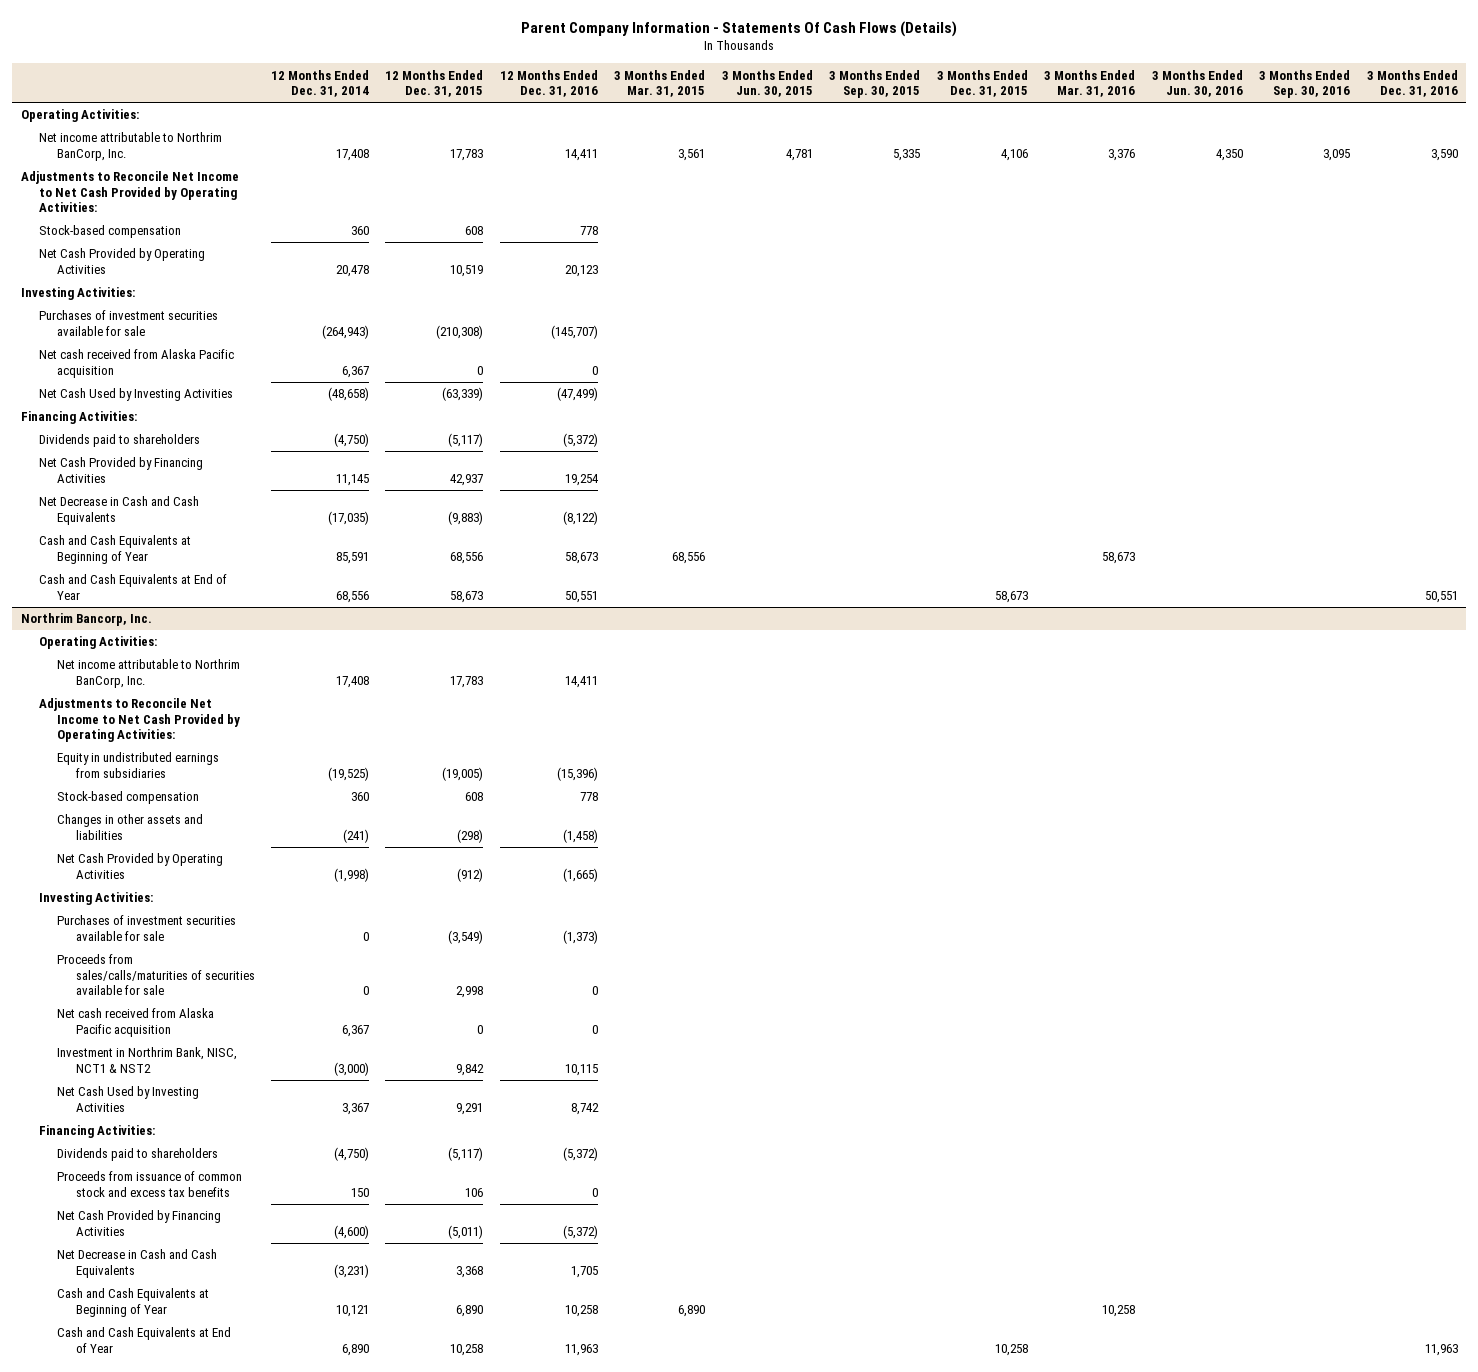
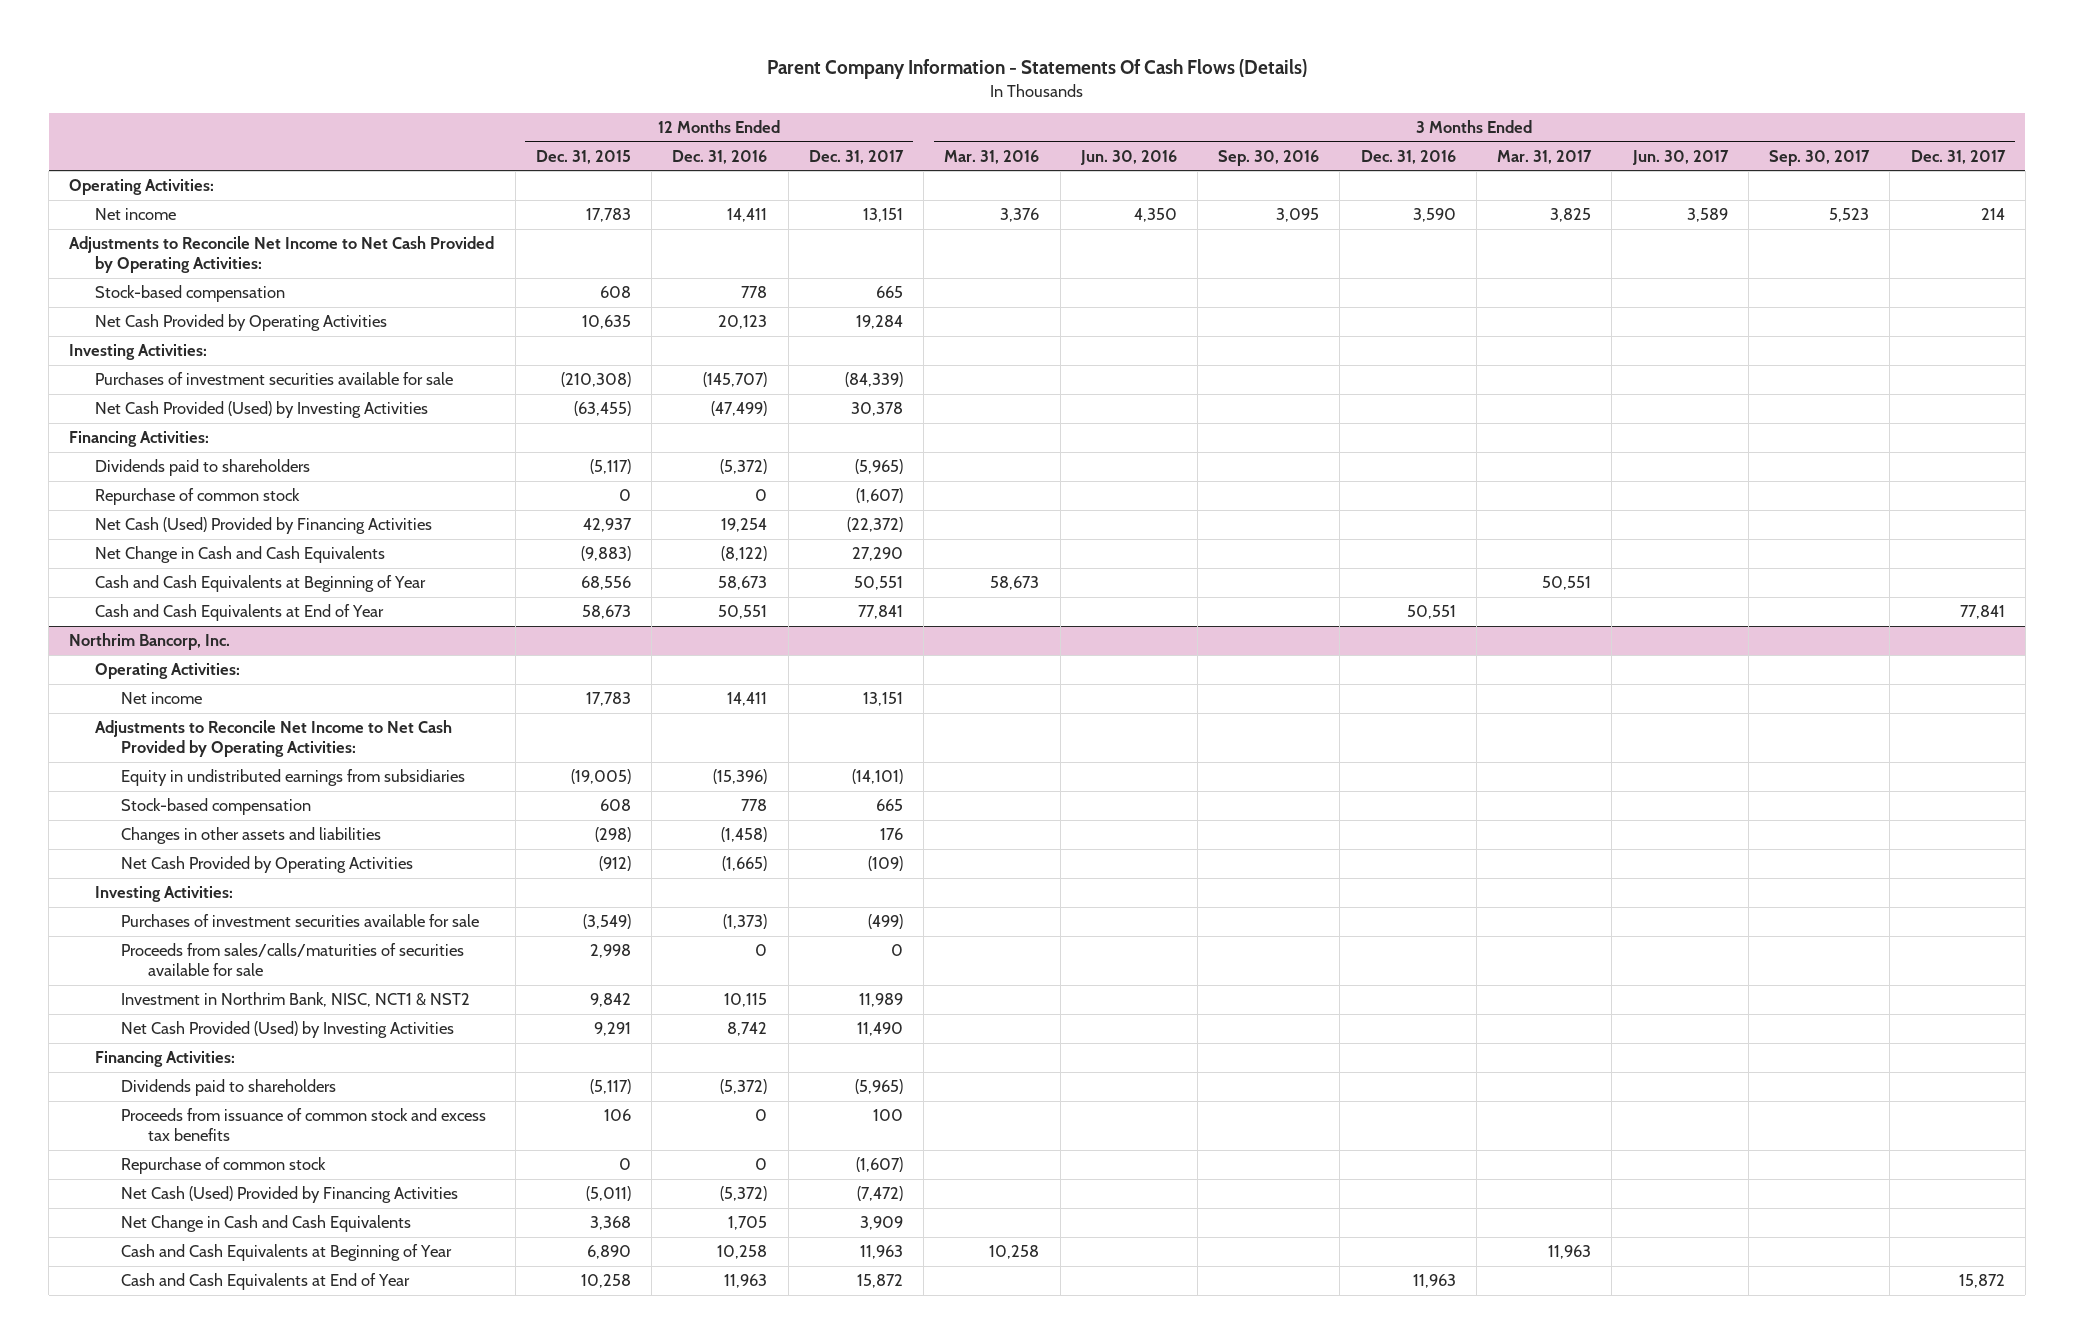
[271,69,370,98] 12 Months Ended Dec. 31, 2014 -> none
[614,69,706,98] 3 Months Ended Mar. 31, 2015 -> none
[721,69,813,98] 3 Months Ended Jun. 30, 2015 -> none
[829,69,921,99] 3 Months Ended Sep. 30, 2015 -> none
[936,69,1028,98] 3 Months Ended Dec. 31, 2015 -> none
none -> [808,149,904,164] Dec. 31, 2017
none -> [1497,149,1593,164] Mar. 31, 2017
none -> [1631,149,1729,165] Jun. 30, 2017
none -> [1769,149,1871,166] Sep. 30, 2017
none -> [1910,149,2006,164] Dec. 31, 2017
[38,132,222,161] Net income attributable to Northrim BanCorp, Inc. -> [95,208,177,221] Net income
[450,264,484,277] 10,519 -> [581,315,631,330] 10,635
[38,349,234,378] Net cash received from Alaska Pacific acquisition -> none
[38,388,233,402] Net Cash Used by Investing Activities -> [95,401,429,419] Net Cash Provided (Used) by Investing Activities
[442,387,484,402] (63,339) -> [573,401,631,417] (63,455)
none -> [95,488,301,506] Repurchase of common stock
[38,457,203,483] Net Cash Provided by Financing Activities -> [95,517,433,535] Net Cash (Used) Provided by Financing Activities
[38,496,199,525] Net Decrease in Cash and Cash Equivalents -> [95,546,386,564] Net Change in Cash and Cash Equivalents
[57,659,241,688] Net income attributable to Northrim BanCorp, Inc. -> [121,692,203,705] Net income
[57,1008,215,1037] Net cash received from Alaska Pacific acquisition -> none
[57,1086,200,1112] Net Cash Used by Investing Activities -> [121,1021,455,1039] Net Cash Provided (Used) by Investing Activities
none -> [121,1157,327,1175] Repurchase of common stock
[57,1210,222,1236] Net Cash Provided by Financing Activities -> [121,1186,459,1204] Net Cash (Used) Provided by Financing Activities
[57,1249,218,1278] Net Decrease in Cash and Cash Equivalents -> [121,1215,412,1233] Net Change in Cash and Cash Equivalents

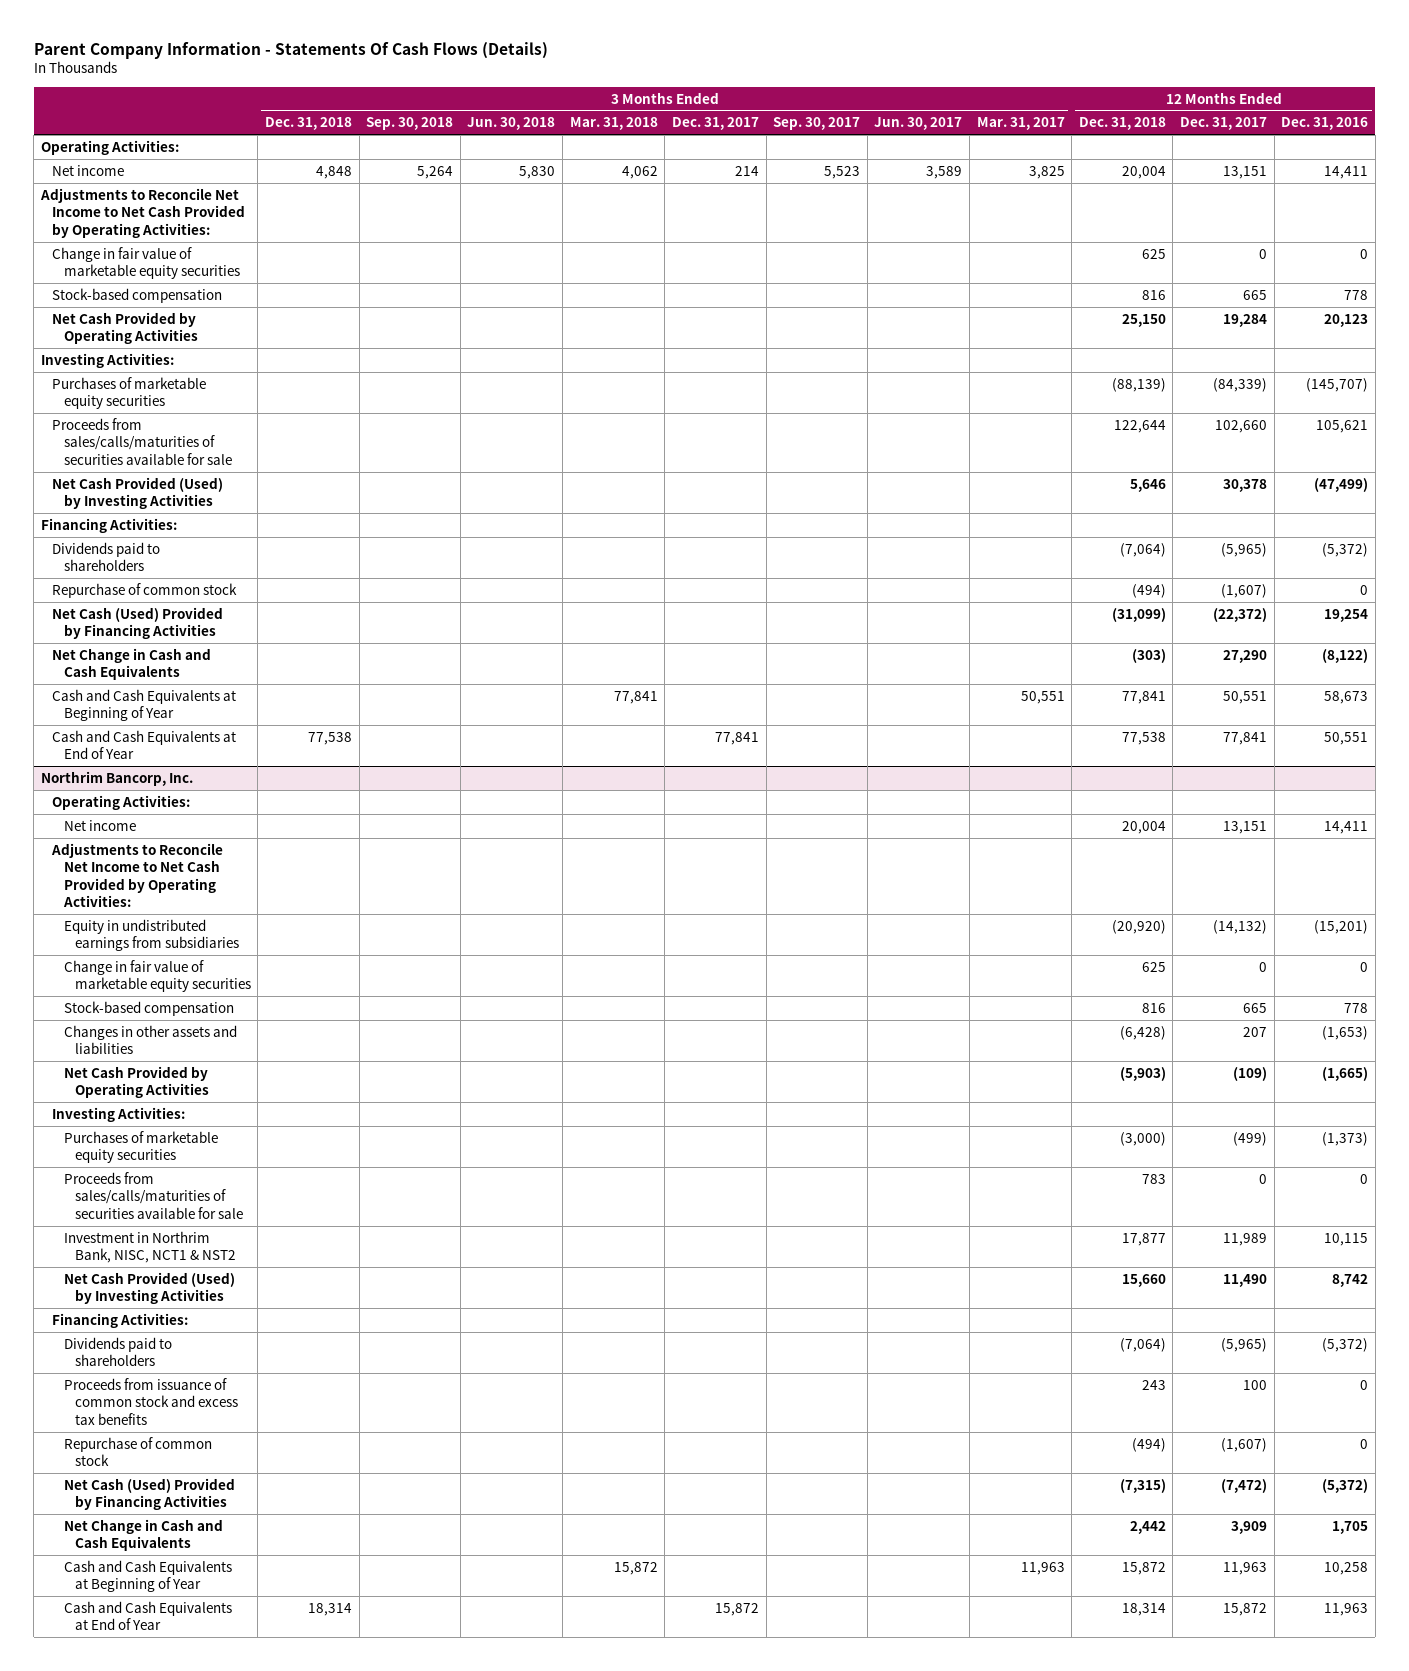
[535,149,631,164] Dec. 31, 2015 -> none
[944,149,1040,164] Mar. 31, 2016 -> none
[1079,149,1177,165] Jun. 30, 2016 -> none
[1218,149,1320,166] Sep. 30, 2016 -> none
[1360,149,1456,164] Dec. 31, 2016 -> none
none -> [265,117,353,131] Dec. 31, 2018
none -> [366,117,454,131] Sep. 30, 2018
none -> [467,117,556,131] Jun. 30, 2018
none -> [569,117,658,131] Mar. 31, 2018
none -> [1078,117,1166,131] Dec. 31, 2018
none -> [52,246,240,280] Change in fair value of marketable equity securities
[95,372,454,386] Purchases of investment securities available for sale -> [52,376,207,410] Purchases of marketable equity securities
none -> [52,417,232,465] Proceeds from sales/calls/maturities of securities available for sale
[713,769,768,785] (15,396) -> [1314,919,1369,934] (15,201)
[851,769,903,785] (14,101) -> [1213,919,1268,934] (14,132)
none -> [63,959,251,993] Change in fair value of marketable equity securities
[721,827,768,843] (1,458) -> [1322,1025,1369,1040] (1,653)
[879,828,903,841] 176 -> [1243,1026,1268,1037] 207
[121,914,480,928] Purchases of investment securities available for sale -> [63,1130,218,1164] Purchases of marketable equity securities

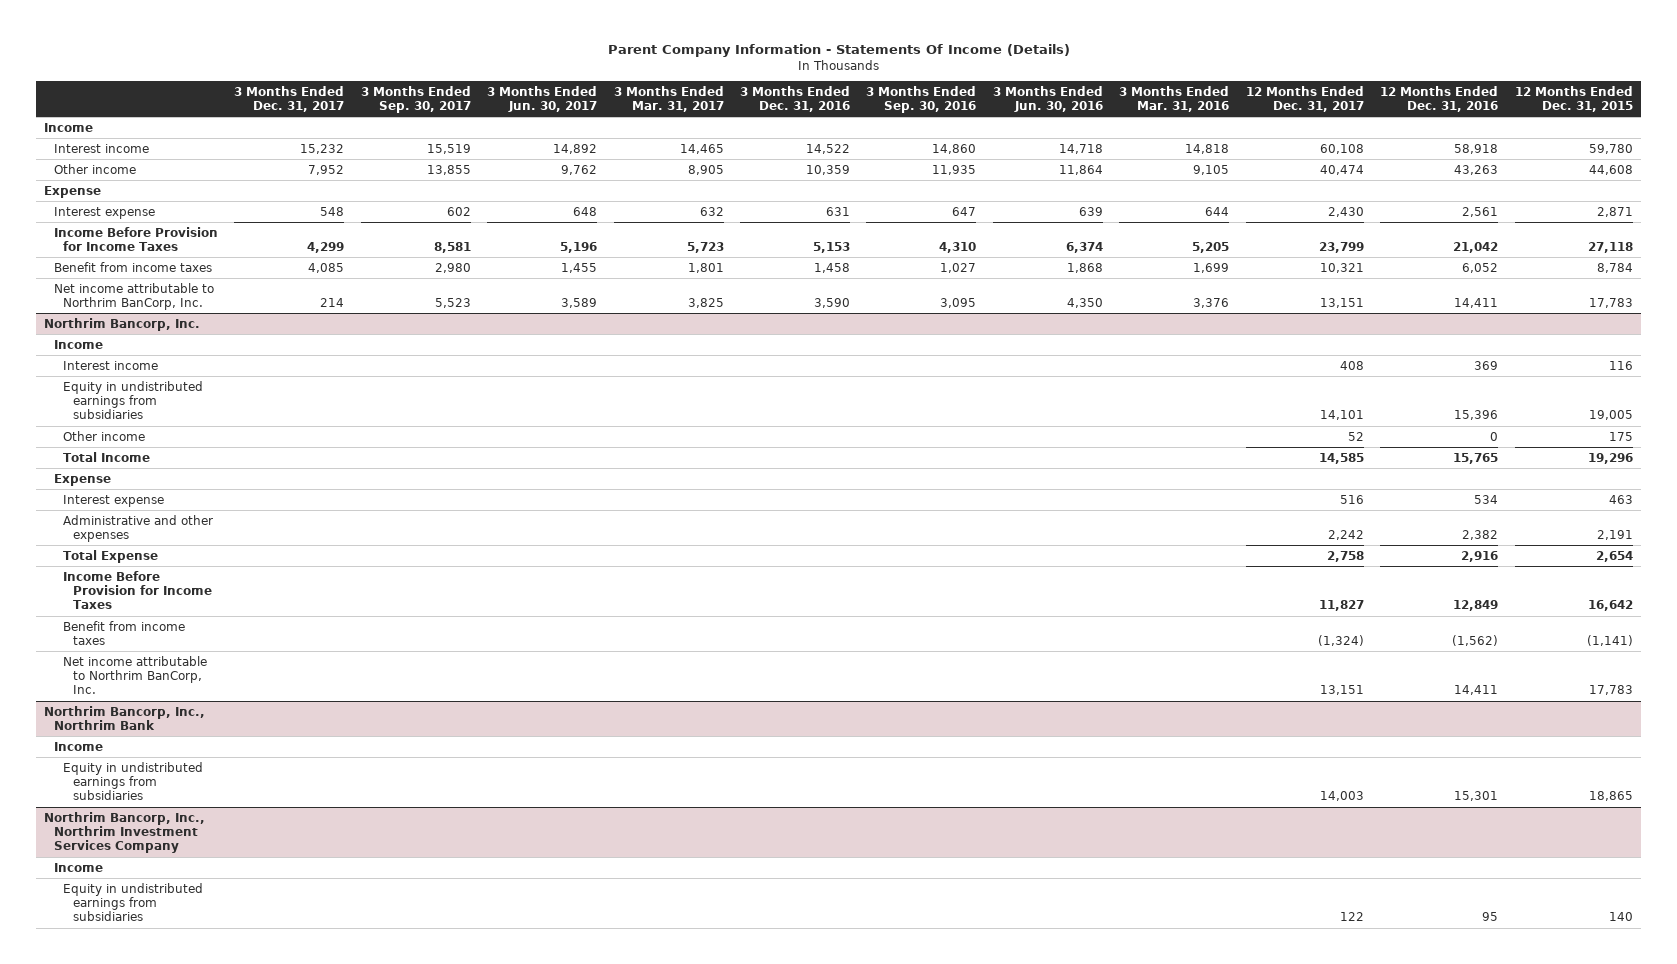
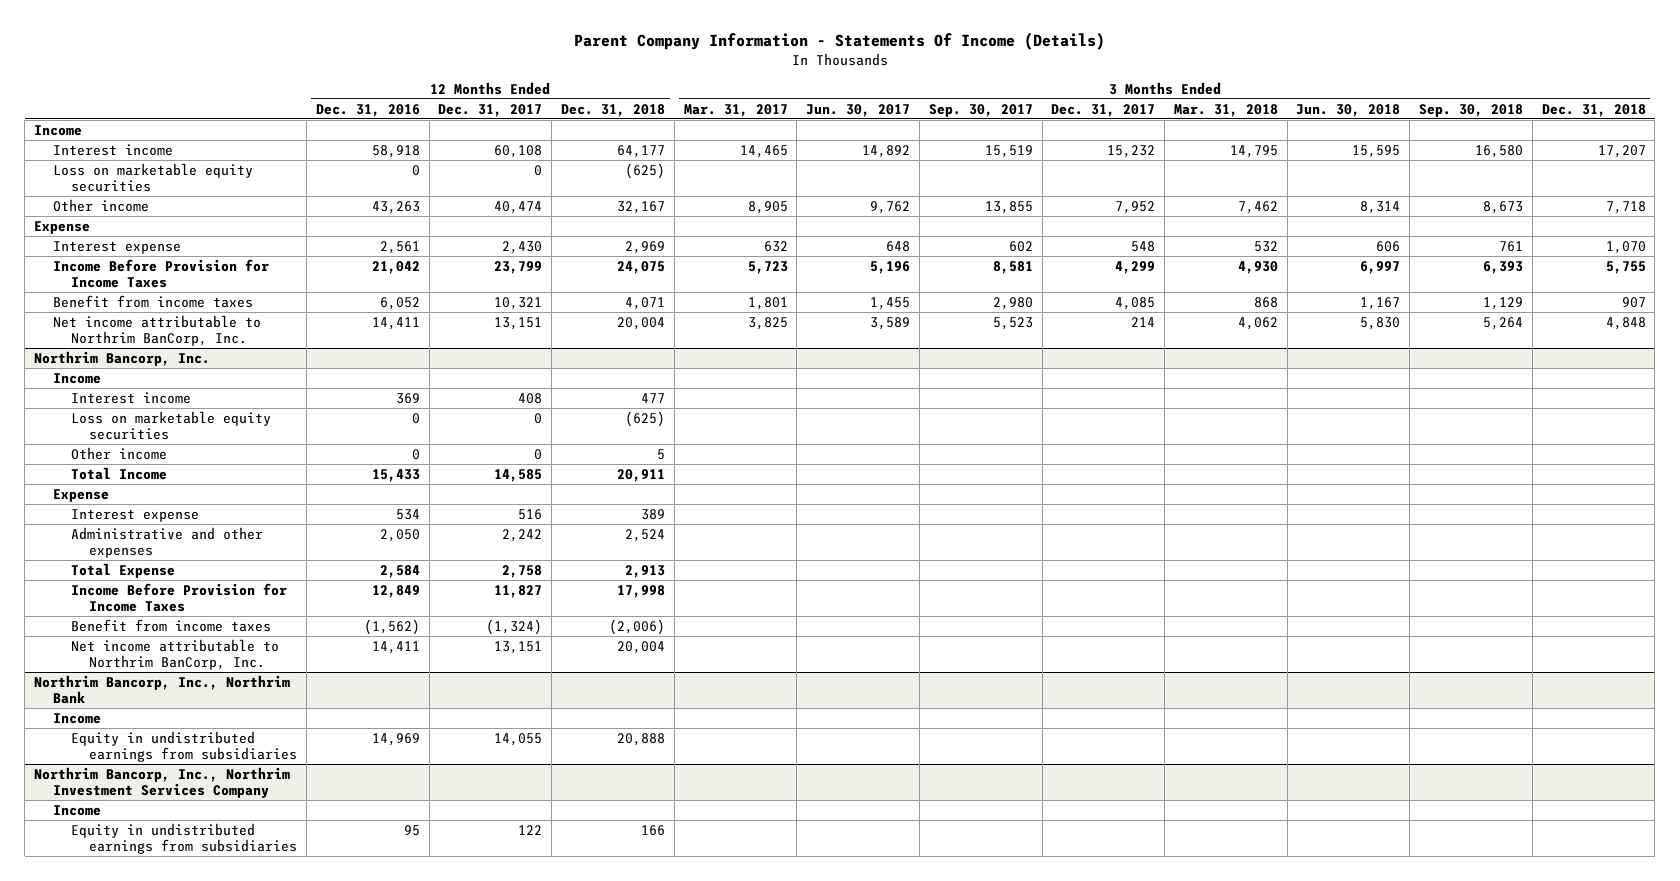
[740,85,851,112] 3 Months Ended Dec. 31, 2016 -> none
[866,85,977,113] 3 Months Ended Sep. 30, 2016 -> none
[992,85,1103,112] 3 Months Ended Jun. 30, 2016 -> none
[1119,85,1230,112] 3 Months Ended Mar. 31, 2016 -> none
[1514,85,1633,112] 12 Months Ended Dec. 31, 2015 -> none
none -> [560,103,665,117] Dec. 31, 2018
none -> [1173,103,1278,117] Mar. 31, 2018
none -> [1296,103,1401,117] Jun. 30, 2018
none -> [1419,103,1524,117] Sep. 30, 2018
none -> [1541,103,1646,117] Dec. 31, 2018
none -> [52,162,253,192] Loss on marketable equity securities
[63,380,204,420] Equity in undistributed earnings from subsidiaries -> none
none -> [70,410,271,440] Loss on marketable equity securities
[1347,431,1364,441] 52 -> [534,448,543,460] 0
[1453,452,1499,464] 15,765 -> [371,468,420,482] 15,433
[1462,530,1499,541] 2,382 -> [379,528,420,542] 2,050
[1461,550,1499,562] 2,916 -> [379,564,420,578] 2,584
[1319,791,1364,802] 14,003 -> [494,732,543,746] 14,055
[1454,791,1499,802] 15,301 -> [371,732,420,746] 14,969

